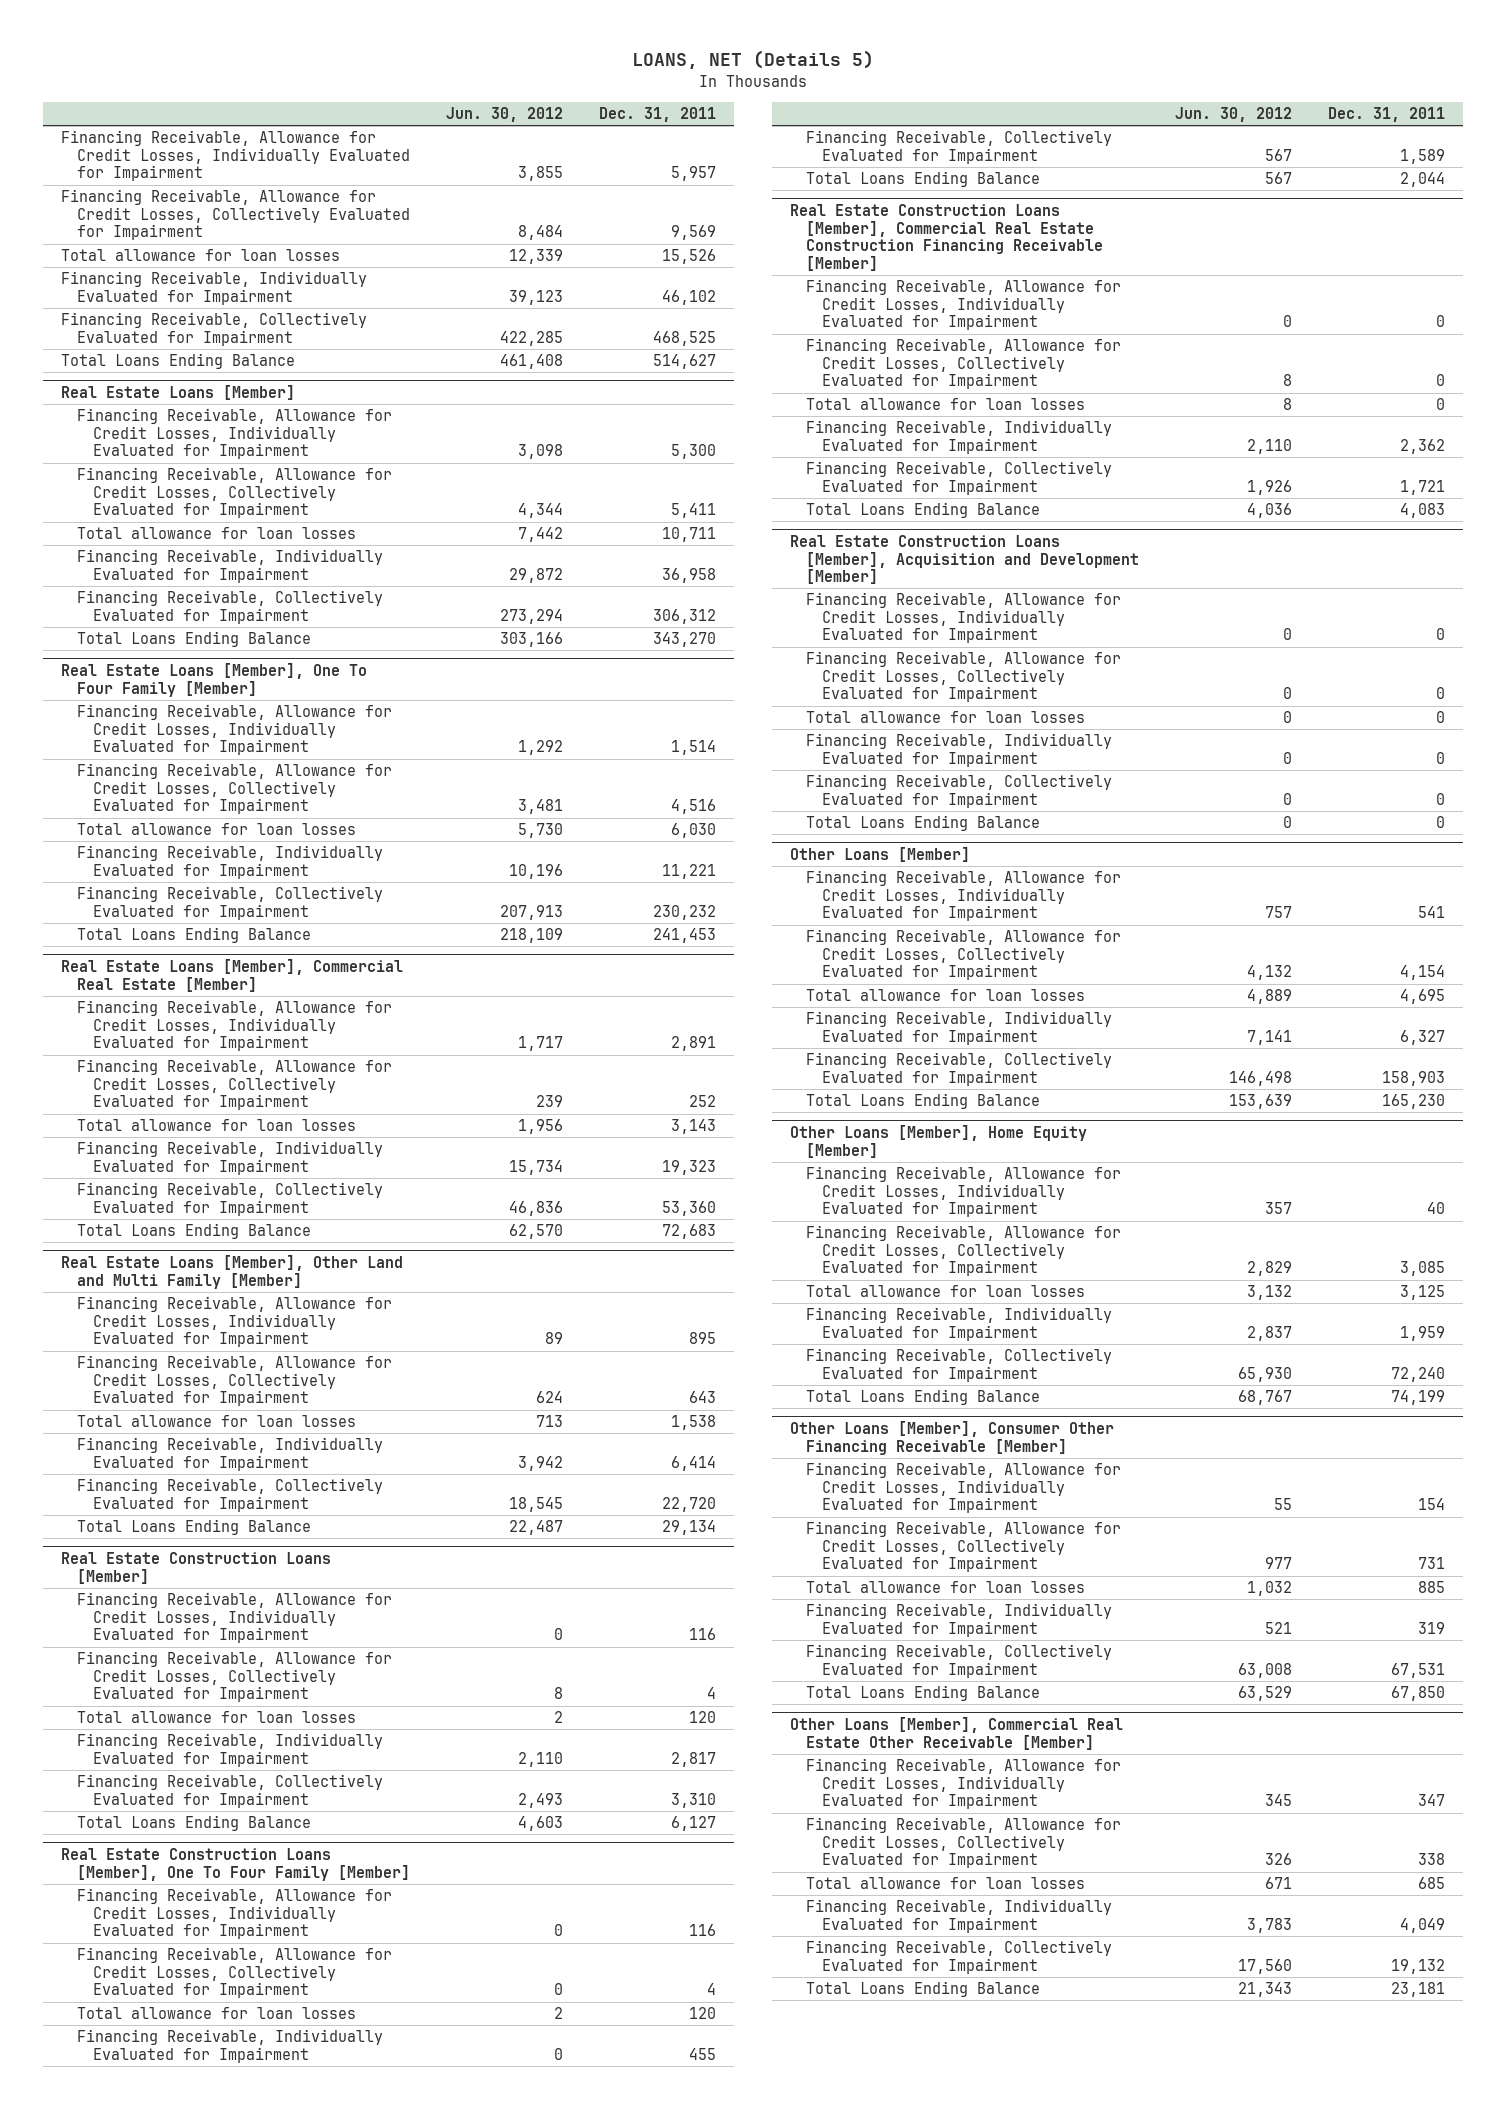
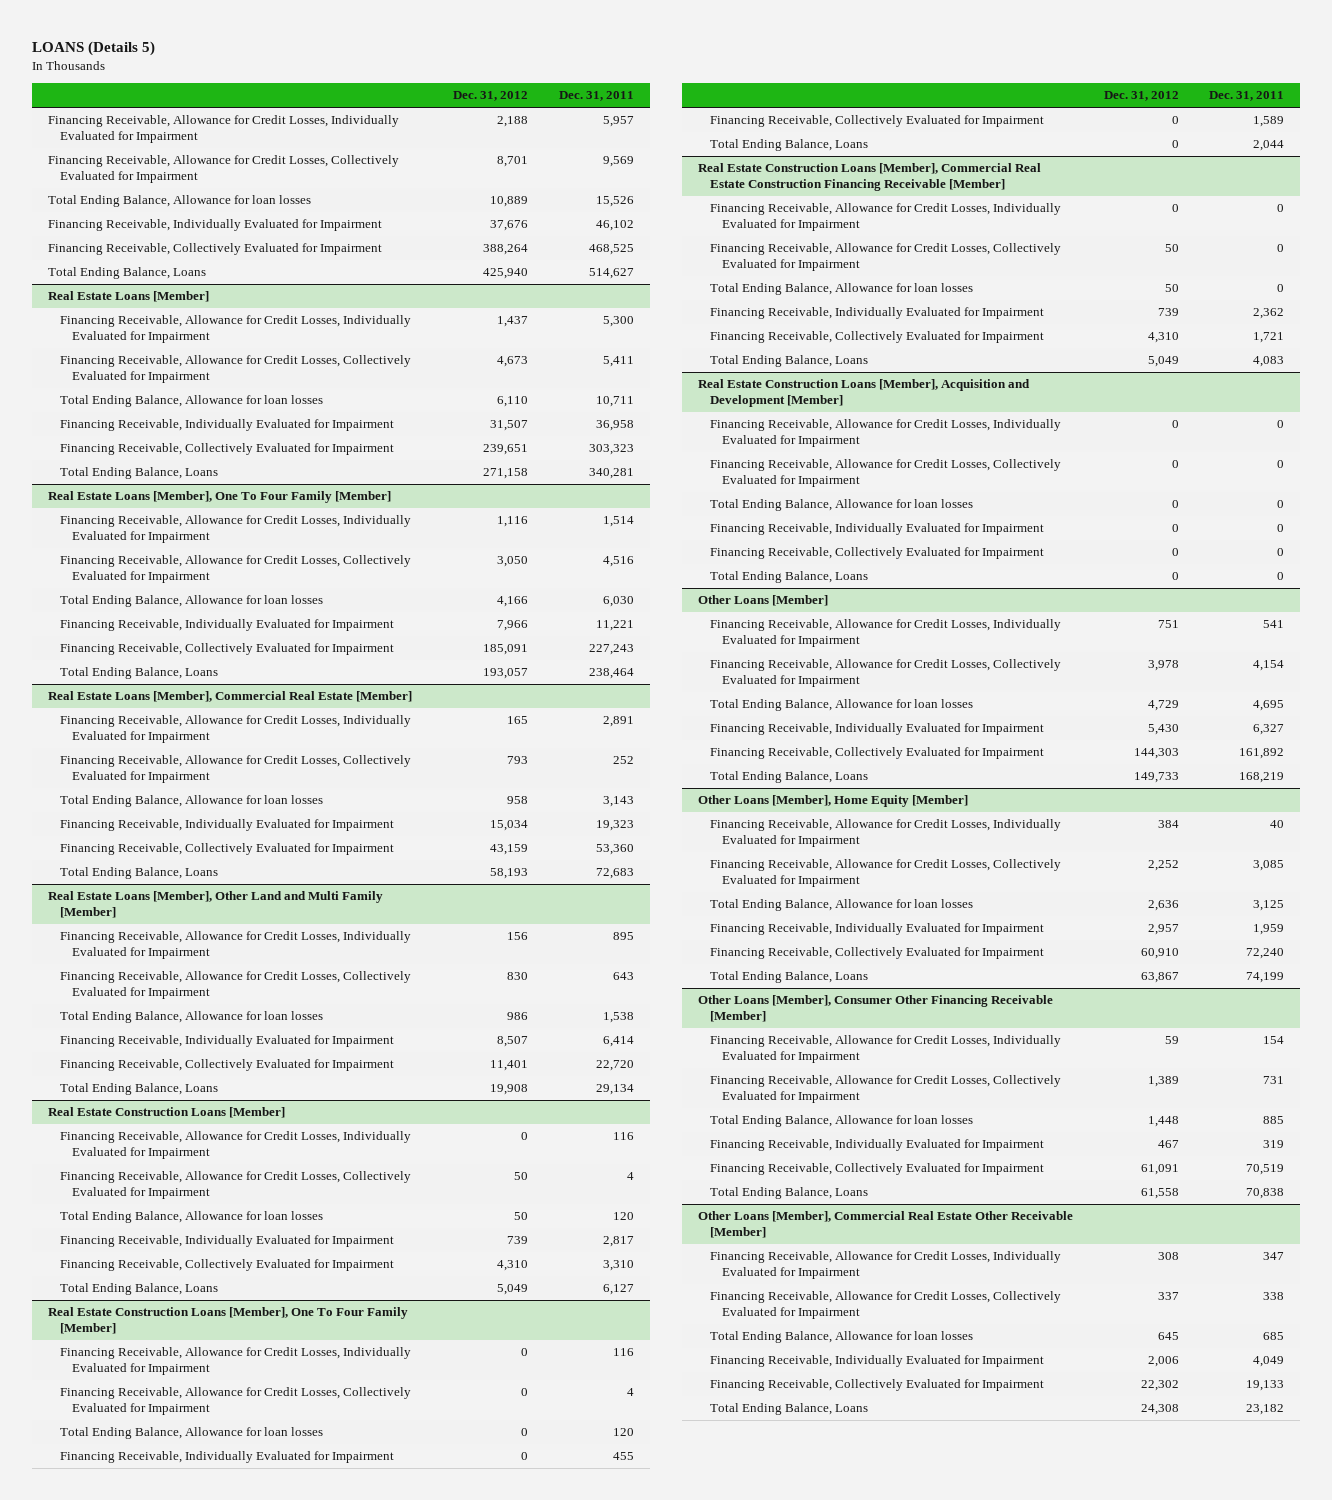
[631,50,874,70] LOANS, NET (Details 5) -> [32,41,156,57] LOANS (Details 5)
[445,107,563,123] Jun. 30, 2012 -> none
none -> [453,91,529,102] Dec. 31, 2012
[60,249,340,262] Total allowance for loan losses -> [47,195,311,208] Total Ending Balance, Allowance for loan losses
[60,353,295,370] Total Loans Ending Balance -> [47,267,206,280] Total Ending Balance, Loans
[76,527,356,540] Total allowance for loan losses -> [59,395,323,408] Total Ending Balance, Allowance for loan losses
[652,608,716,624] 306,312 -> [589,444,635,456] 303,323
[76,631,311,648] Total Loans Ending Balance -> [59,467,218,480] Total Ending Balance, Loans
[652,632,716,648] 343,270 -> [589,468,635,480] 340,281
[76,823,356,836] Total allowance for loan losses -> [59,595,323,608] Total Ending Balance, Allowance for loan losses
[652,904,716,920] 230,232 -> [589,644,635,656] 227,243
[76,927,311,944] Total Loans Ending Balance -> [59,667,218,680] Total Ending Balance, Loans
[652,928,716,944] 241,453 -> [589,668,635,680] 238,464
[76,1119,356,1132] Total allowance for loan losses -> [59,795,323,808] Total Ending Balance, Allowance for loan losses
[76,1223,311,1240] Total Loans Ending Balance -> [59,867,218,880] Total Ending Balance, Loans
[76,1415,356,1428] Total allowance for loan losses -> [59,1011,323,1024] Total Ending Balance, Allowance for loan losses
[76,1519,311,1536] Total Loans Ending Balance -> [59,1083,218,1096] Total Ending Balance, Loans
[76,1711,356,1724] Total allowance for loan losses -> [59,1211,323,1224] Total Ending Balance, Allowance for loan losses
[76,1815,311,1832] Total Loans Ending Balance -> [59,1283,218,1296] Total Ending Balance, Loans
[76,2007,356,2020] Total allowance for loan losses -> [59,1427,323,1440] Total Ending Balance, Allowance for loan losses
[805,171,1040,188] Total Loans Ending Balance -> [710,139,869,152] Total Ending Balance, Loans
[805,398,1085,411] Total allowance for loan losses -> [710,283,974,296] Total Ending Balance, Allowance for loan losses
[805,502,1040,519] Total Loans Ending Balance -> [710,355,869,368] Total Ending Balance, Loans
[805,711,1085,724] Total allowance for loan losses -> [710,499,974,512] Total Ending Balance, Allowance for loan losses
[805,815,1040,832] Total Loans Ending Balance -> [710,571,869,584] Total Ending Balance, Loans
[805,989,1085,1002] Total allowance for loan losses -> [710,699,974,712] Total Ending Balance, Allowance for loan losses
[1381,1070,1445,1086] 158,903 -> [1239,748,1285,760] 161,892
[805,1093,1040,1110] Total Loans Ending Balance -> [710,771,869,784] Total Ending Balance, Loans
[1381,1094,1445,1110] 165,230 -> [1239,772,1285,784] 168,219
[805,1285,1085,1298] Total allowance for loan losses -> [710,899,974,912] Total Ending Balance, Allowance for loan losses
[805,1389,1040,1406] Total Loans Ending Balance -> [710,971,869,984] Total Ending Balance, Loans
[805,1581,1085,1594] Total allowance for loan losses -> [710,1115,974,1128] Total Ending Balance, Allowance for loan losses
[1390,1662,1445,1678] 67,531 -> [1246,1164,1285,1176] 70,519
[805,1685,1040,1702] Total Loans Ending Balance -> [710,1187,869,1200] Total Ending Balance, Loans
[1390,1686,1445,1702] 67,850 -> [1246,1188,1285,1200] 70,838
[805,1877,1085,1890] Total allowance for loan losses -> [710,1331,974,1344] Total Ending Balance, Allowance for loan losses
[1390,1958,1445,1974] 19,132 -> [1246,1380,1285,1392] 19,133
[805,1981,1040,1998] Total Loans Ending Balance -> [710,1403,869,1416] Total Ending Balance, Loans
[1390,1982,1445,1998] 23,181 -> [1246,1404,1285,1416] 23,182

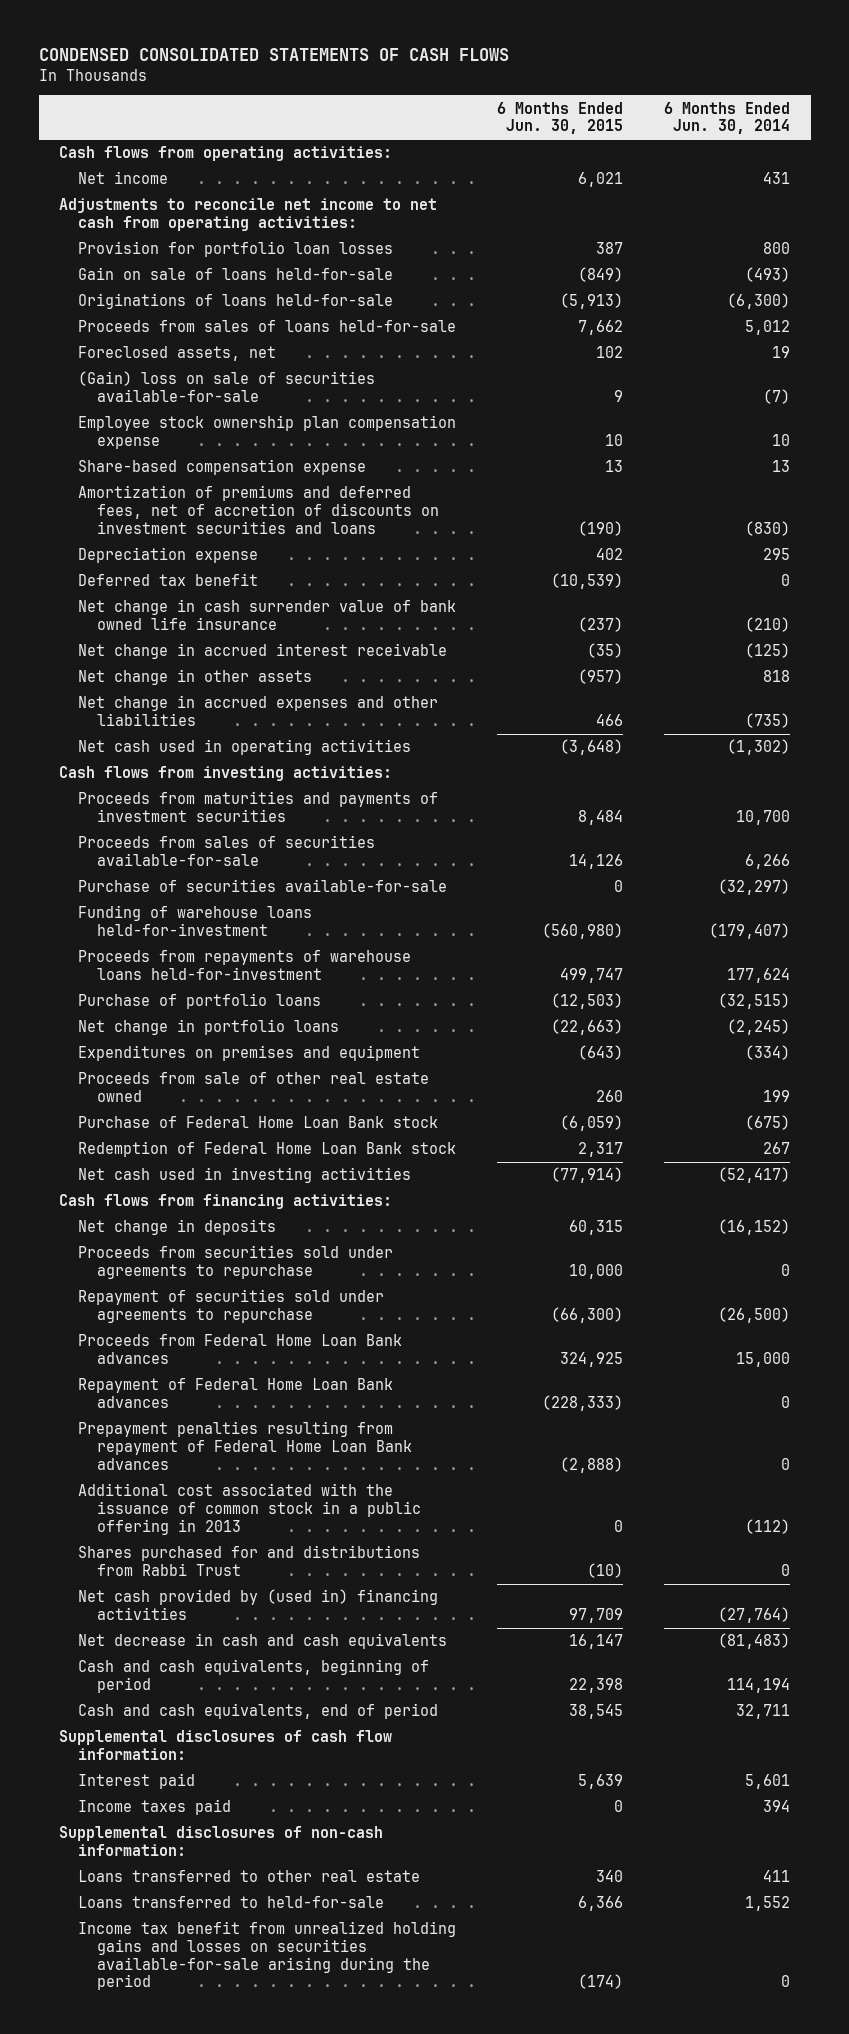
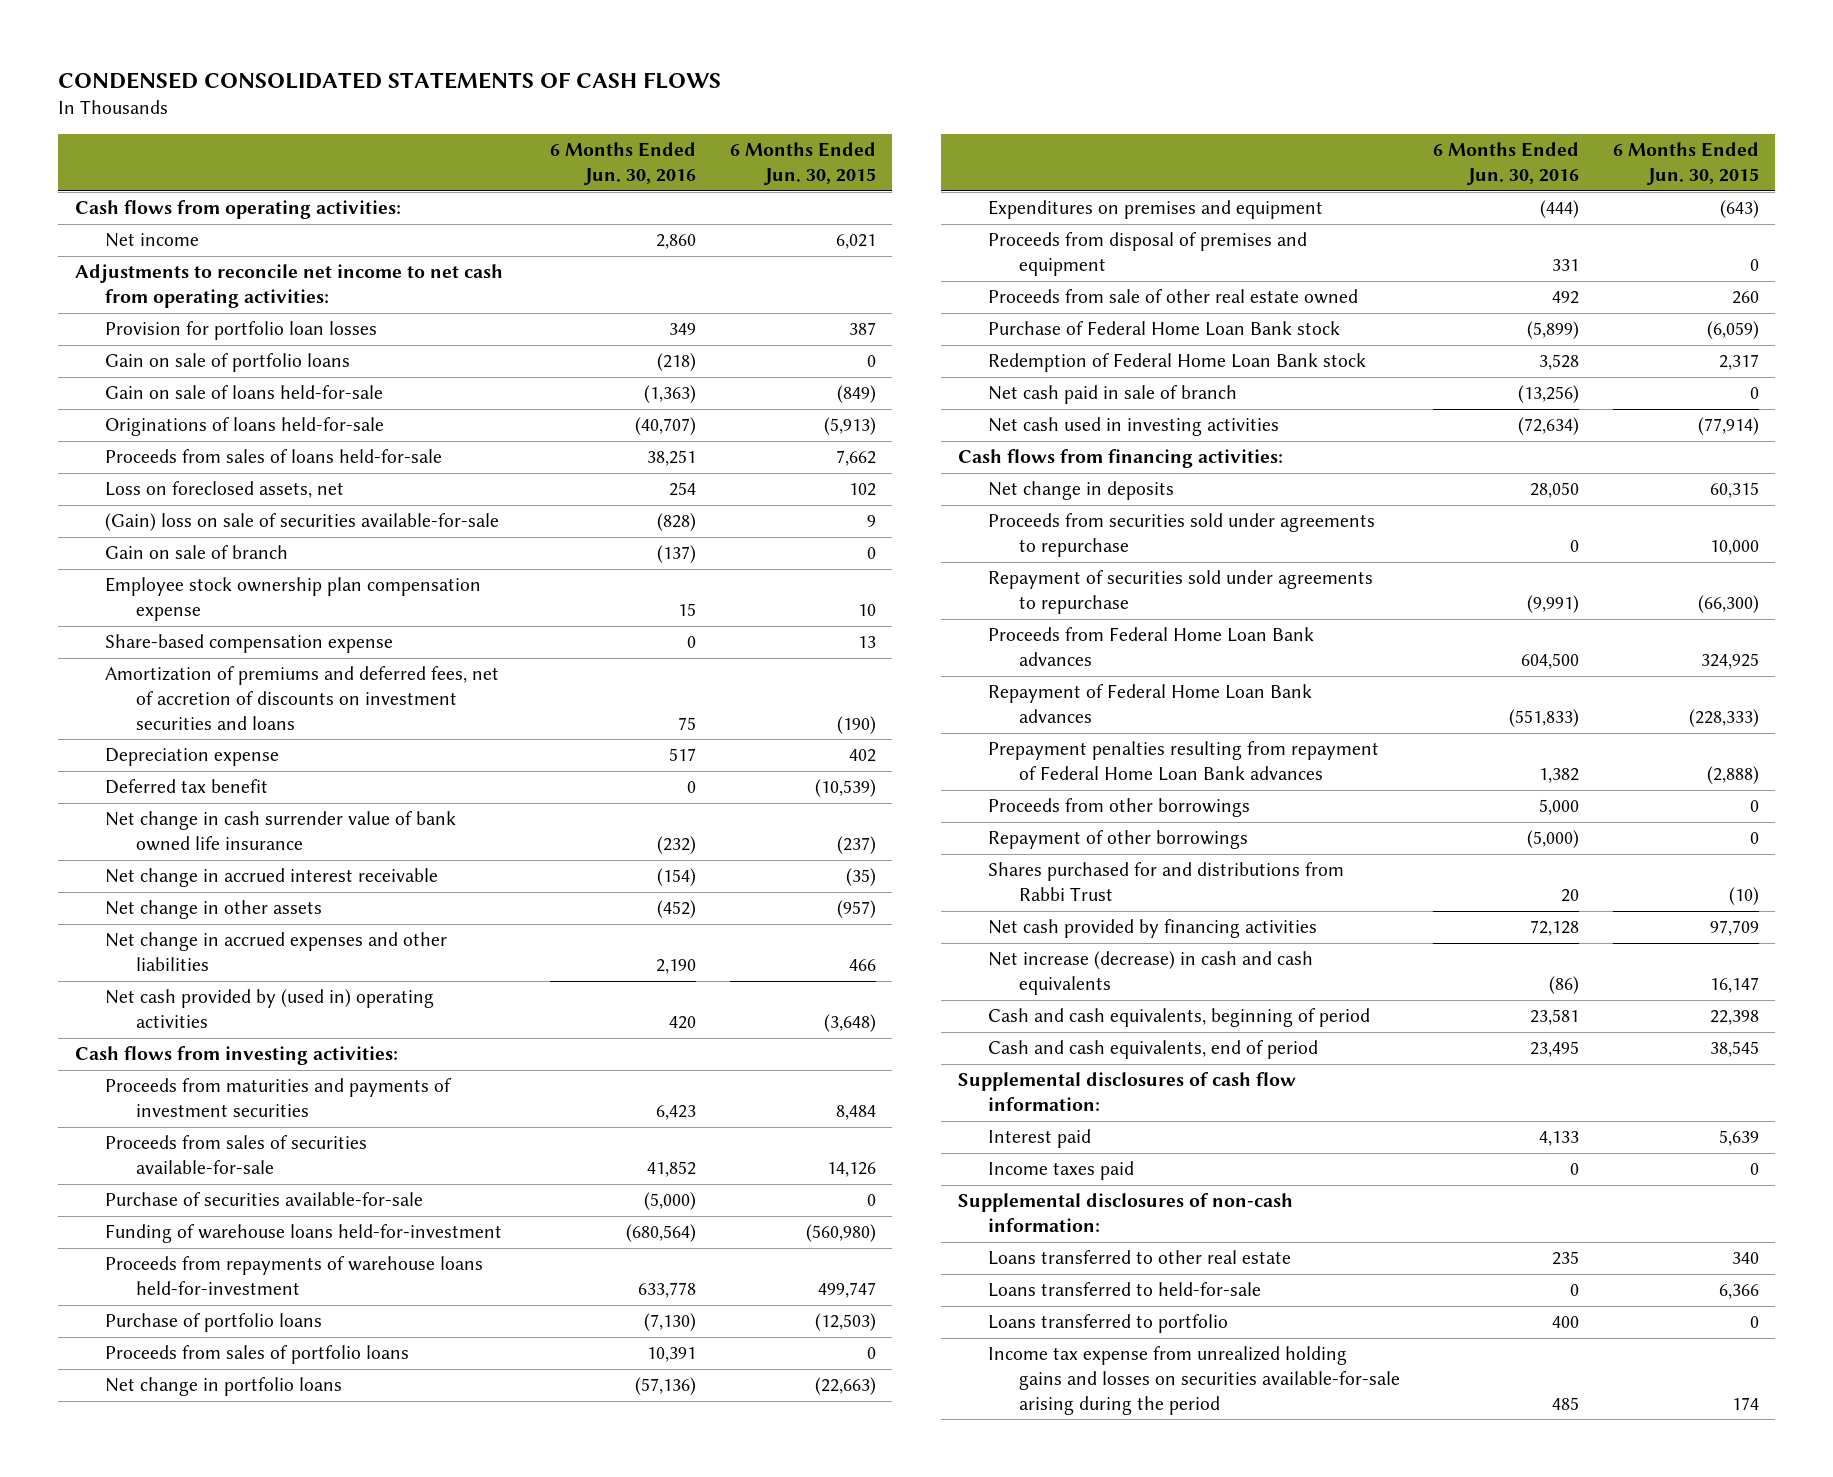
[664,101,791,135] 6 Months Ended Jun. 30, 2014 -> none
none -> [550,142,697,185] 6 Months Ended Jun. 30, 2016
none -> [105,353,351,373] Gain on sale of portfolio loans
[77,346,276,362] Foreclosed assets, net -> [105,481,345,499] Loss on foreclosed assets, net
none -> [105,545,289,560] Gain on sale of branch
[77,739,411,756] Net cash used in operating activities -> [105,989,435,1029] Net cash provided by (used in) operating activities
none -> [105,1345,410,1365] Proceeds from sales of portfolio loans
none -> [988,232,1308,277] Proceeds from disposal of premises and equipment
none -> [988,385,1238,405] Net cash paid in sale of branch
[77,1483,421,1535] Additional cost associated with the issuance of common stock in a public offering in 2013 -> none
none -> [988,798,1251,818] Proceeds from other borrowings
none -> [988,830,1249,850] Repayment of other borrowings
[77,1589,438,1621] Net cash provided by (used in) financing activities -> [988,919,1318,939] Net cash provided by financing activities
[77,1633,447,1650] Net decrease in cash and cash equivalents -> [988,951,1314,996] Net increase (decrease) in cash and cash equivalents
none -> [988,1314,1229,1334] Loans transferred to portfolio
[77,1921,456,1991] Income tax benefit from unrealized holding gains and losses on securities available-for-sale arising during the period -> [988,1346,1400,1415] Income tax expense from unrealized holding gains and losses on securities available-for-sale arising during the period
[578,1974,624,1990] (174) -> [1731,1396,1759,1410] 174

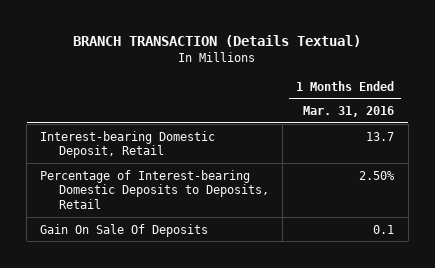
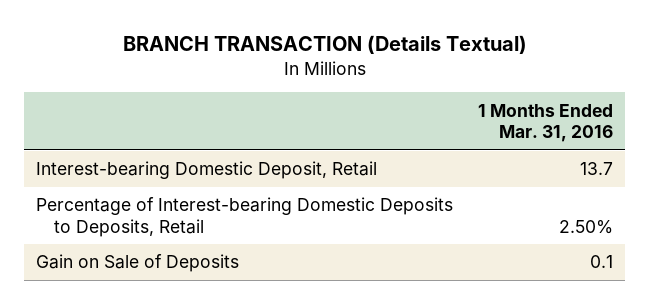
[40,223,209,237] Gain On Sale Of Deposits -> [36,254,240,273] Gain on Sale of Deposits

